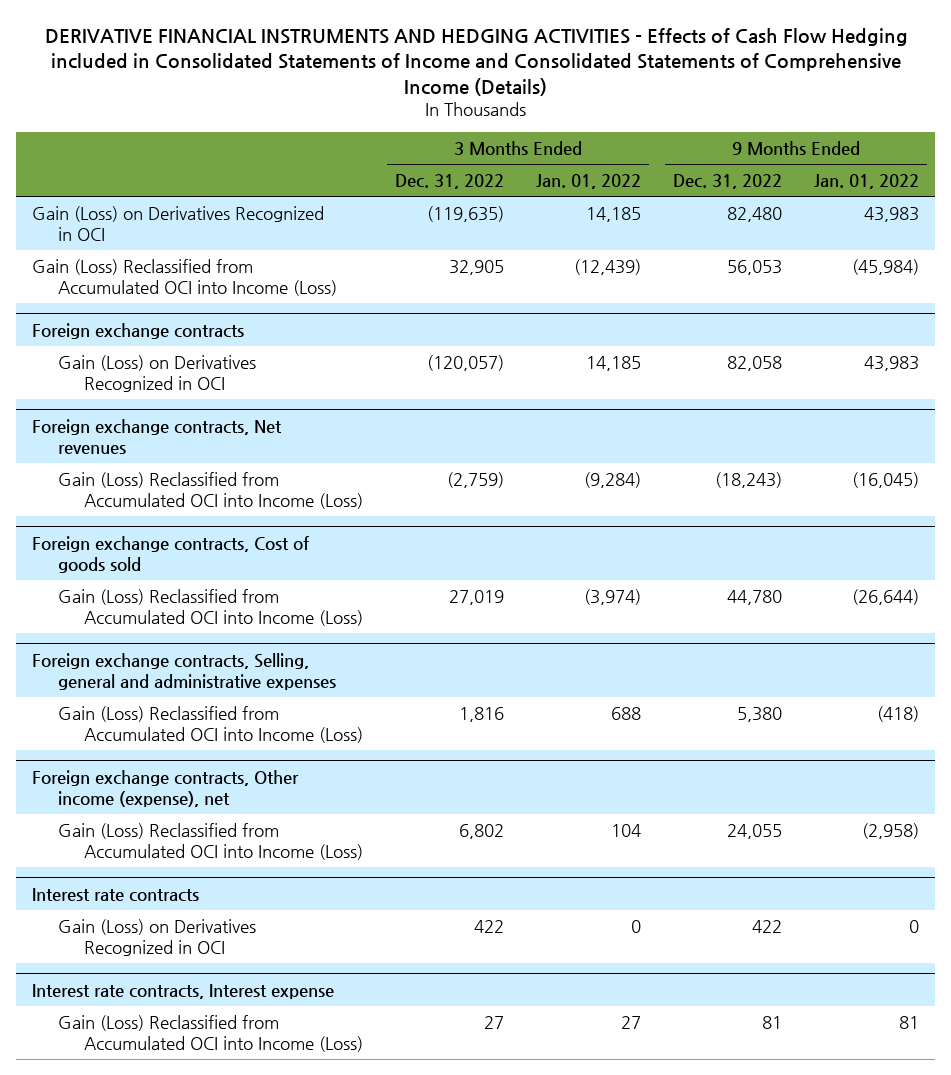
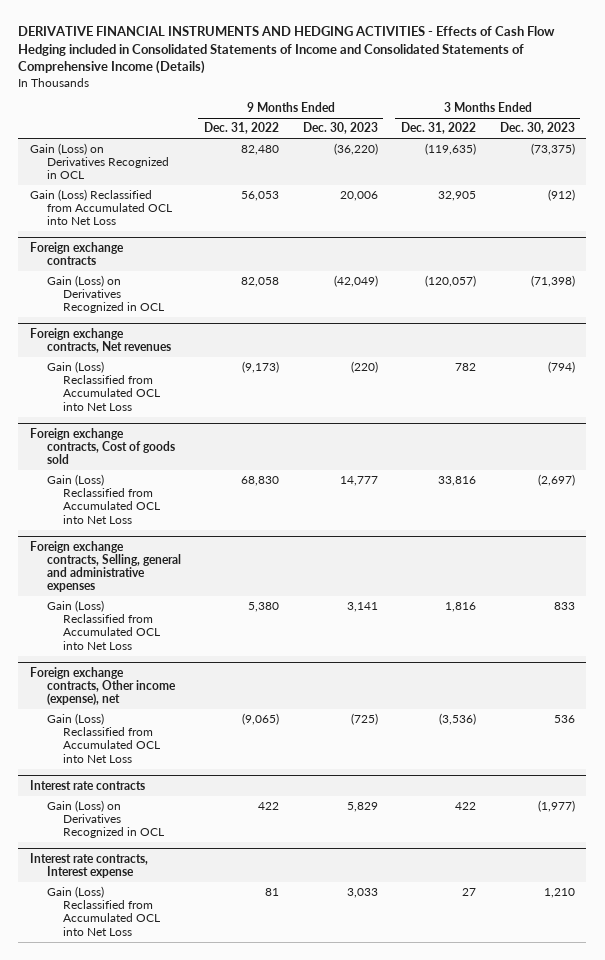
[536,174,642,190] Jan. 01, 2022 -> none
[814,174,920,190] Jan. 01, 2022 -> none
none -> [302,122,378,135] Dec. 30, 2023
none -> [499,122,575,135] Dec. 30, 2023
[31,205,324,242] Gain (Loss) on Derivatives Recognized in OCI -> [30,143,169,180] Gain (Loss) on Derivatives Recognized in OCL
[31,258,338,297] Gain (Loss) Reclassified from Accumulated OCI into Income (Loss) -> [30,189,172,226] Gain (Loss) Reclassified from Accumulated OCL into Net Loss
[58,354,257,393] Gain (Loss) on Derivatives Recognized in OCI -> [46,275,164,314] Gain (Loss) on Derivatives Recognized in OCL
[58,471,364,510] Gain (Loss) Reclassified from Accumulated OCI into Income (Loss) -> [46,361,160,411] Gain (Loss) Reclassified from Accumulated OCL into Net Loss
[447,471,505,488] (2,759) -> [455,363,477,372] 782
[715,471,783,488] (18,243) -> [242,361,280,374] (9,173)
[58,588,364,627] Gain (Loss) Reclassified from Accumulated OCI into Income (Loss) -> [46,474,160,524] Gain (Loss) Reclassified from Accumulated OCL into Net Loss
[449,589,505,605] 27,019 -> [438,476,477,487] 33,816
[727,589,783,605] 44,780 -> [241,476,280,487] 68,830
[58,705,364,744] Gain (Loss) Reclassified from Accumulated OCI into Income (Loss) -> [46,600,160,650] Gain (Loss) Reclassified from Accumulated OCL into Net Loss
[58,822,364,861] Gain (Loss) Reclassified from Accumulated OCI into Income (Loss) -> [46,713,160,763] Gain (Loss) Reclassified from Accumulated OCL into Net Loss
[459,823,505,839] 6,802 -> [439,713,477,726] (3,536)
[727,823,783,839] 24,055 -> [242,713,280,726] (9,065)
[58,918,257,957] Gain (Loss) on Derivatives Recognized in OCI -> [46,800,164,839] Gain (Loss) on Derivatives Recognized in OCL
[58,1014,364,1053] Gain (Loss) Reclassified from Accumulated OCI into Income (Loss) -> [46,886,160,936] Gain (Loss) Reclassified from Accumulated OCL into Net Loss

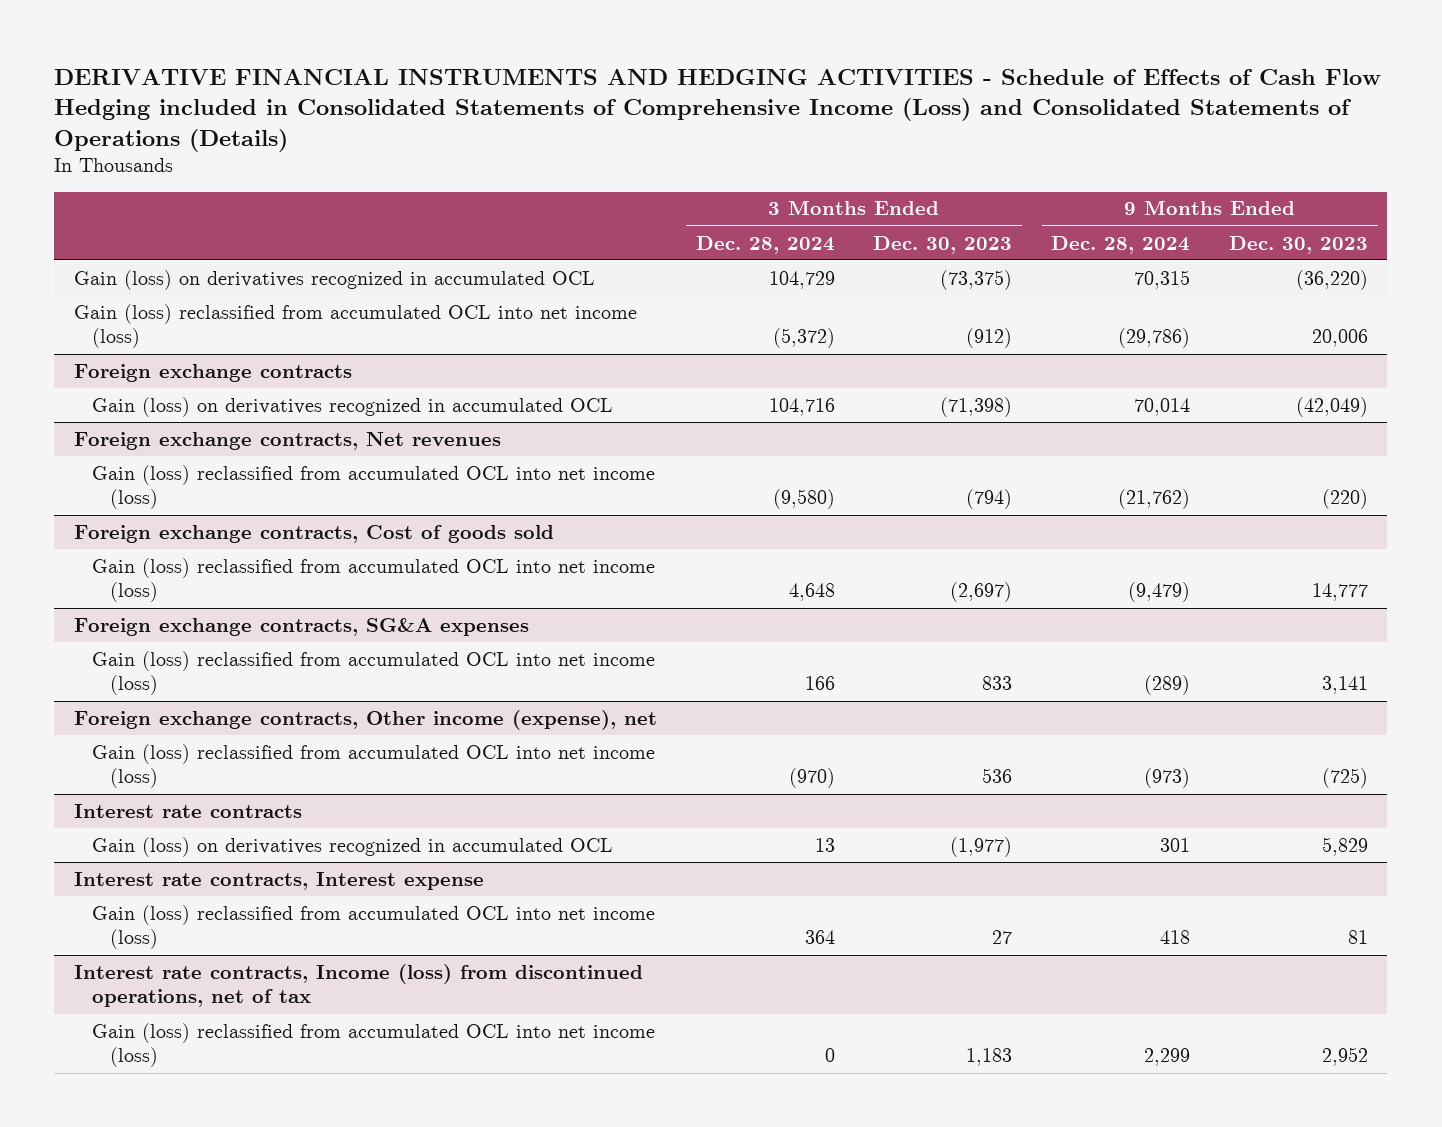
[18,26,556,75] DERIVATIVE FINANCIAL INSTRUMENTS AND HEDGING ACTIVITIES - Effects of Cash Flow Hedging included in Consolidated Statements of Income and Consolidated Statements of Comprehensive Income (Details) -> [54,68,1382,152] DERIVATIVE FINANCIAL INSTRUMENTS AND HEDGING ACTIVITIES - Schedule of Effects of Cash Flow Hedging included in Consolidated Statements of Comprehensive Income (Loss) and Consolidated Statements of Operations (Details)
[204,122,280,135] Dec. 31, 2022 -> none
[401,122,477,135] Dec. 31, 2022 -> none
none -> [695,235,835,254] Dec. 28, 2024
none -> [1051,235,1191,254] Dec. 28, 2024
[30,143,169,180] Gain (Loss) on Derivatives Recognized in OCL -> [73,269,595,290] Gain (loss) on derivatives recognized in accumulated OCL
[30,189,172,226] Gain (Loss) Reclassified from Accumulated OCL into Net Loss -> [73,303,637,349] Gain (loss) reclassified from accumulated OCL into net income (loss)
[46,275,164,314] Gain (Loss) on Derivatives Recognized in OCL -> [91,396,613,417] Gain (loss) on derivatives recognized in accumulated OCL
[46,361,160,411] Gain (Loss) Reclassified from Accumulated OCL into Net Loss -> [91,464,655,510] Gain (loss) reclassified from accumulated OCL into net income (loss)
[30,540,181,593] Foreign exchange contracts, Selling, general and administrative expenses -> none
[46,474,160,524] Gain (Loss) Reclassified from Accumulated OCL into Net Loss -> [91,557,655,603] Gain (loss) reclassified from accumulated OCL into net income (loss)
none -> [73,617,529,636] Foreign exchange contracts, SG&A expenses
[46,600,160,650] Gain (Loss) Reclassified from Accumulated OCL into Net Loss -> [91,650,655,696] Gain (loss) reclassified from accumulated OCL into net income (loss)
[46,713,160,763] Gain (Loss) Reclassified from Accumulated OCL into Net Loss -> [91,743,655,789] Gain (loss) reclassified from accumulated OCL into net income (loss)
[46,800,164,839] Gain (Loss) on Derivatives Recognized in OCL -> [91,836,613,857] Gain (loss) on derivatives recognized in accumulated OCL
[46,886,160,936] Gain (Loss) Reclassified from Accumulated OCL into Net Loss -> [91,904,655,950] Gain (loss) reclassified from accumulated OCL into net income (loss)
[346,888,378,899] 3,033 -> [1348,930,1369,945] 81
[543,888,575,899] 1,210 -> [992,930,1013,945] 27
none -> [73,963,643,1008] Interest rate contracts, Income (loss) from discontinued operations, net of tax
none -> [91,1022,655,1068] Gain (loss) reclassified from accumulated OCL into net income (loss)

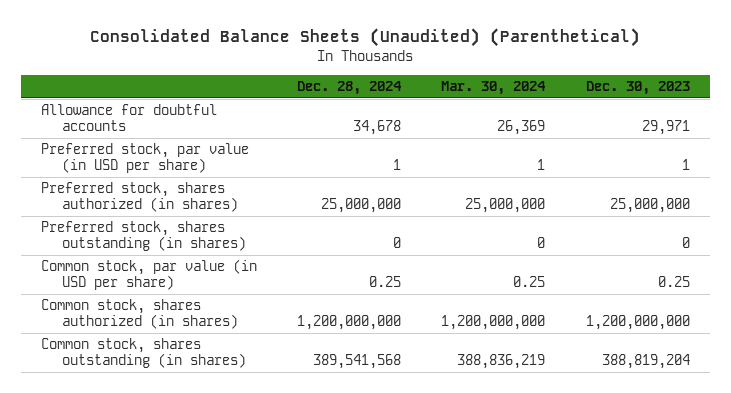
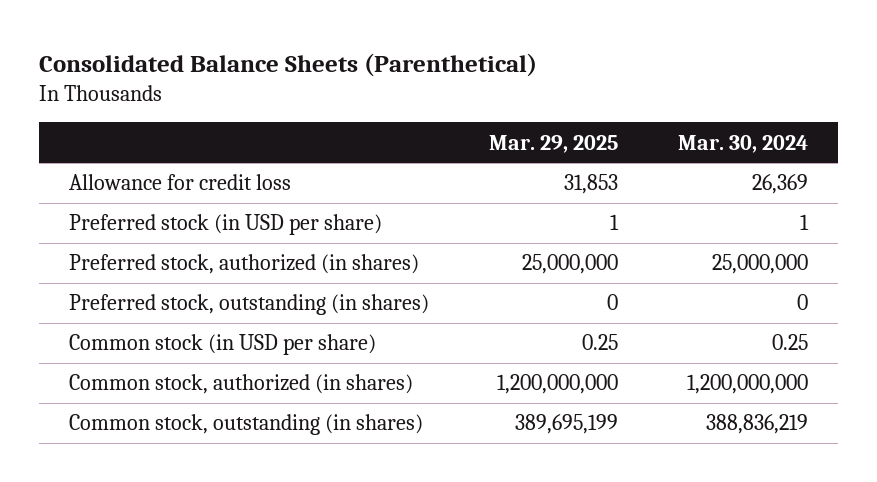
[90,28,641,48] Consolidated Balance Sheets (Unaudited) (Parenthetical) -> [38,53,537,78] Consolidated Balance Sheets (Parenthetical)
[297,81,403,96] Dec. 28, 2024 -> none
[585,81,690,96] Dec. 30, 2023 -> none
none -> [488,134,618,153] Mar. 29, 2025
[41,104,218,132] Allowance for doubtful accounts -> [68,174,291,191] Allowance for credit loss
[41,143,250,174] Preferred stock, par value (in USD per share) -> [68,214,382,236] Preferred stock (in USD per share)
[41,182,238,213] Preferred stock, shares authorized (in shares) -> [68,254,419,275] Preferred stock, authorized (in shares)
[41,221,246,252] Preferred stock, shares outstanding (in shares) -> [68,294,429,316] Preferred stock, outstanding (in shares)
[41,259,258,291] Common stock, par value (in USD per share) -> [68,334,376,356] Common stock (in USD per share)
[41,299,238,330] Common stock, shares authorized (in shares) -> [68,374,413,395] Common stock, authorized (in shares)
[41,338,246,369] Common stock, shares outstanding (in shares) -> [68,414,423,436] Common stock, outstanding (in shares)

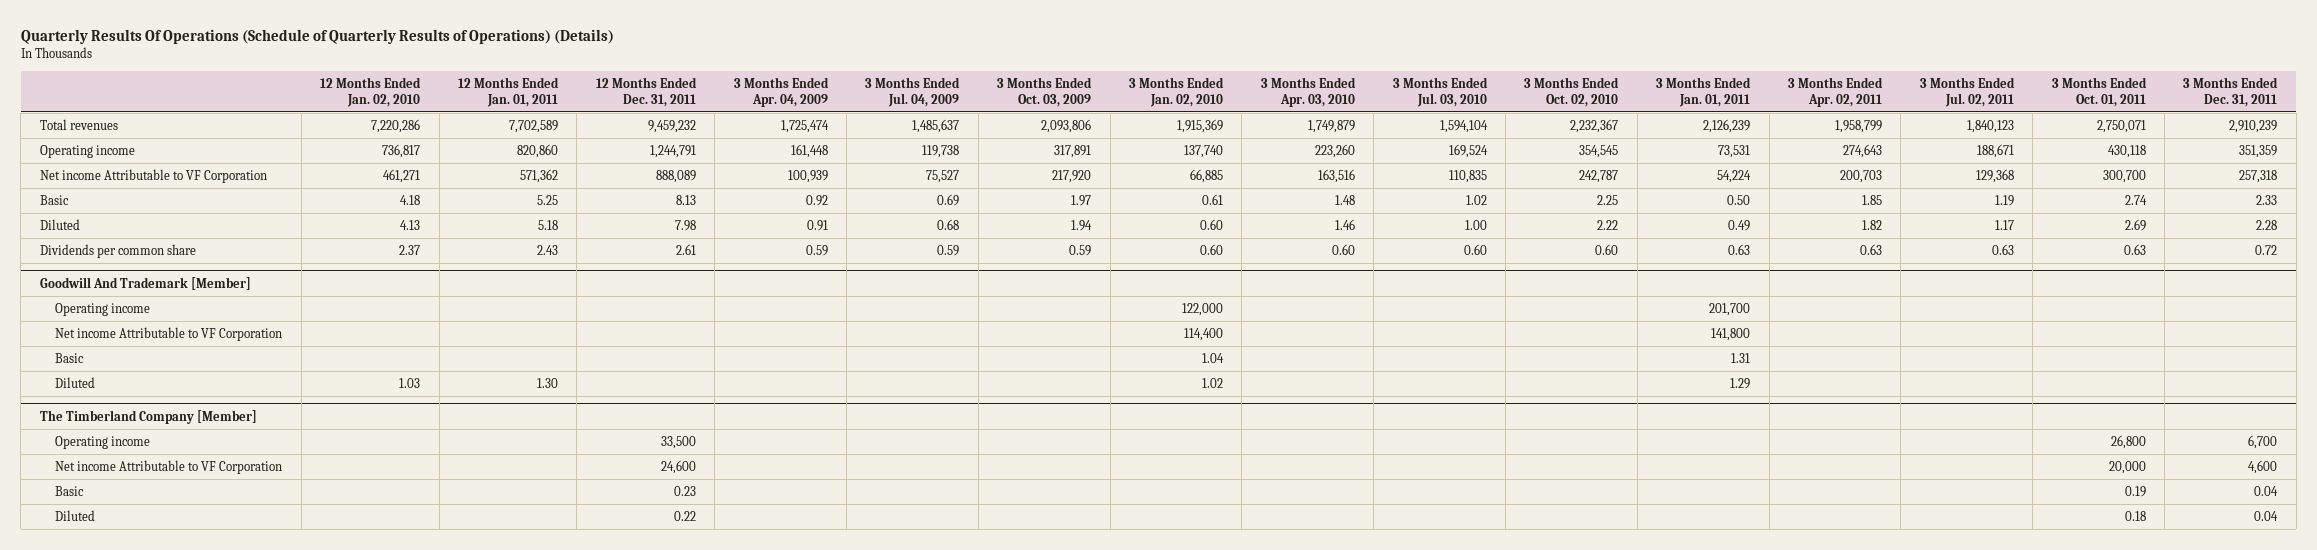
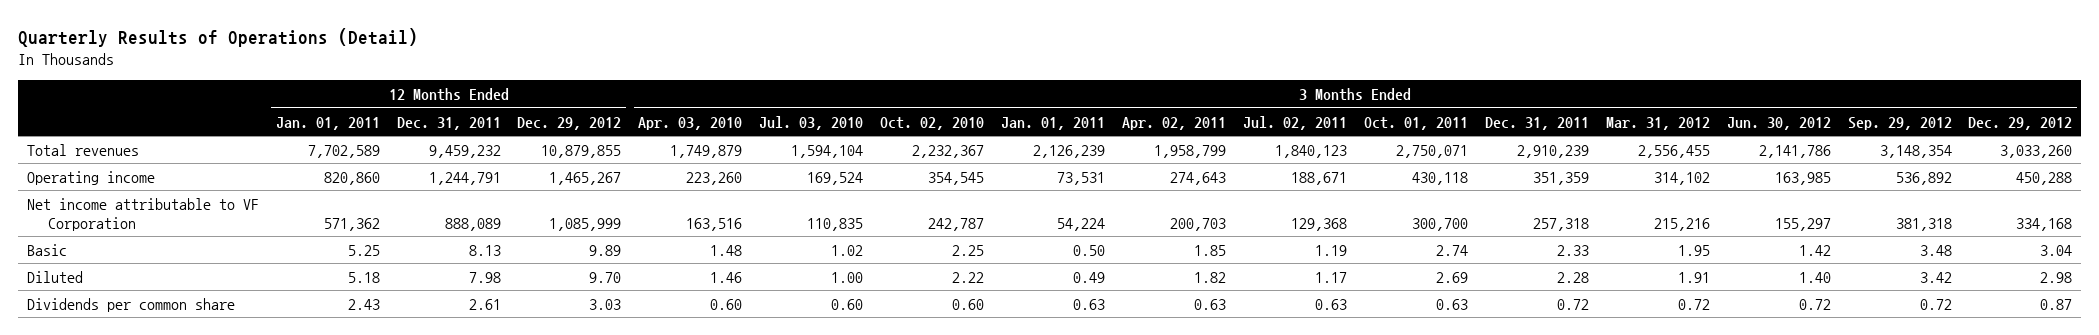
[20,28,614,44] Quarterly Results Of Operations (Schedule of Quarterly Results of Operations) (Details) -> [18,27,419,47] Quarterly Results of Operations (Detail)
[320,77,422,107] 12 Months Ended Jan. 02, 2010 -> none
[733,77,829,107] 3 Months Ended Apr. 04, 2009 -> none
[865,77,961,107] 3 Months Ended Jul. 04, 2009 -> none
[997,77,1093,107] 3 Months Ended Oct. 03, 2009 -> none
[1128,77,1224,107] 3 Months Ended Jan. 02, 2010 -> none
none -> [517,116,622,130] Dec. 29, 2012
none -> [1605,116,1710,130] Mar. 31, 2012
none -> [1726,116,1831,130] Jun. 30, 2012
none -> [1847,116,1952,130] Sep. 29, 2012
none -> [1968,116,2073,130] Dec. 29, 2012
[39,169,267,184] Net income Attributable to VF Corporation -> [26,197,259,231] Net income attributable to VF Corporation
[39,276,251,290] Goodwill And Trademark [Member] -> none
[55,303,151,317] Operating income -> none
[55,327,283,342] Net income Attributable to VF Corporation -> none
[55,353,85,364] Basic -> none
[55,377,96,389] Diluted -> none
[39,409,257,424] The Timberland Company [Member] -> none
[55,436,151,450] Operating income -> none
[55,460,283,475] Net income Attributable to VF Corporation -> none
[55,486,85,497] Basic -> none
[55,510,96,522] Diluted -> none

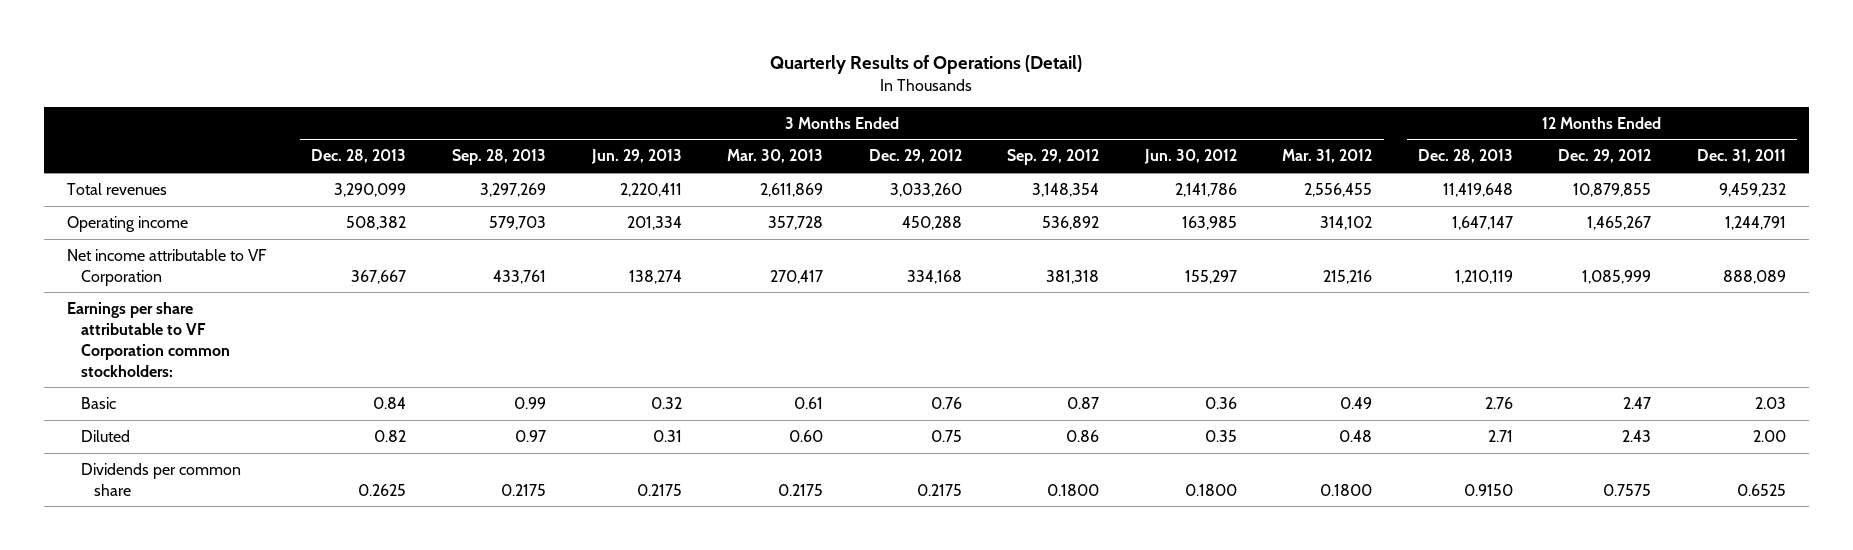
[275,116,380,130] Jan. 01, 2011 -> none
[638,116,743,130] Apr. 03, 2010 -> none
[759,115,864,130] Jul. 03, 2010 -> none
[880,116,985,130] Oct. 02, 2010 -> none
[1001,116,1106,130] Jan. 01, 2011 -> none
[1122,116,1227,130] Apr. 02, 2011 -> none
[1242,115,1347,130] Jul. 02, 2011 -> none
[1363,116,1468,130] Oct. 01, 2011 -> none
[1484,116,1589,130] Dec. 31, 2011 -> none
none -> [311,149,407,164] Dec. 28, 2013
none -> [452,149,547,166] Sep. 28, 2013
none -> [590,149,682,165] Jun. 29, 2013
none -> [727,149,824,164] Mar. 30, 2013
none -> [1417,149,1513,164] Dec. 28, 2013
none -> [66,301,230,377] Earnings per share attributable to VF Corporation common stockholders:
[468,244,501,256] 8.13 -> [1755,396,1787,409] 2.03
[589,244,622,256] 9.89 -> [1623,396,1652,409] 2.47
[1677,244,1710,256] 1.95 -> [1340,396,1373,409] 0.49
[1798,244,1831,256] 1.42 -> [1204,396,1237,409] 0.36
[1919,244,1952,256] 3.48 -> [1067,396,1100,409] 0.87
[2040,244,2073,256] 3.04 -> [930,396,962,409] 0.76
[468,271,501,283] 7.98 -> [1753,429,1787,442] 2.00
[589,271,622,283] 9.70 -> [1622,429,1652,442] 2.43
[1677,271,1710,283] 1.91 -> [1339,429,1373,442] 0.48
[1798,271,1831,283] 1.40 -> [1204,429,1237,442] 0.35
[1919,271,1952,283] 3.42 -> [1066,429,1100,442] 0.86
[2040,271,2073,283] 2.98 -> [930,429,962,442] 0.75
[468,298,501,310] 2.61 -> [1737,483,1787,496] 0.6525
[589,298,622,310] 3.03 -> [1603,483,1652,496] 0.7575
[1677,298,1710,310] 0.72 -> [1320,483,1373,496] 0.1800
[1798,298,1831,310] 0.72 -> [1184,483,1237,496] 0.1800
[1919,298,1952,310] 0.72 -> [1047,483,1100,496] 0.1800
[2040,298,2073,310] 0.87 -> [916,483,962,496] 0.2175

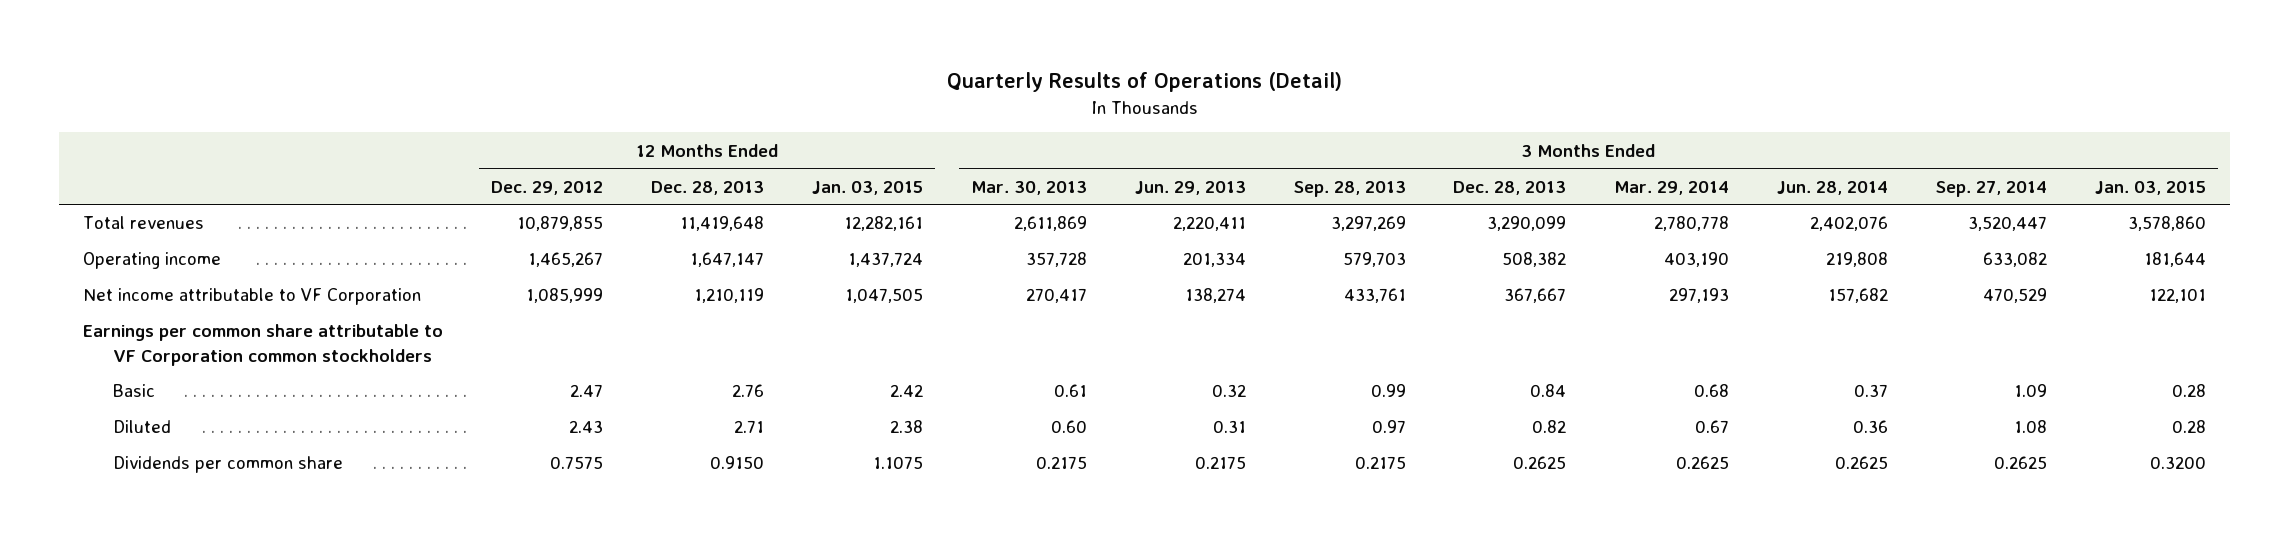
[868,149,962,164] Dec. 29, 2012 -> none
[1007,149,1100,166] Sep. 29, 2012 -> none
[1143,149,1237,165] Jun. 30, 2012 -> none
[1282,149,1373,164] Mar. 31, 2012 -> none
[1697,149,1787,164] Dec. 31, 2011 -> none
none -> [811,180,923,195] Jan. 03, 2015
none -> [1614,180,1730,195] Mar. 29, 2014
none -> [1777,180,1889,195] Jun. 28, 2014
none -> [1936,180,2048,197] Sep. 27, 2014
none -> [2095,180,2207,195] Jan. 03, 2015
[66,301,230,377] Earnings per share attributable to VF Corporation common stockholders: -> [83,324,444,366] Earnings per common share attributable to VF Corporation common stockholders

